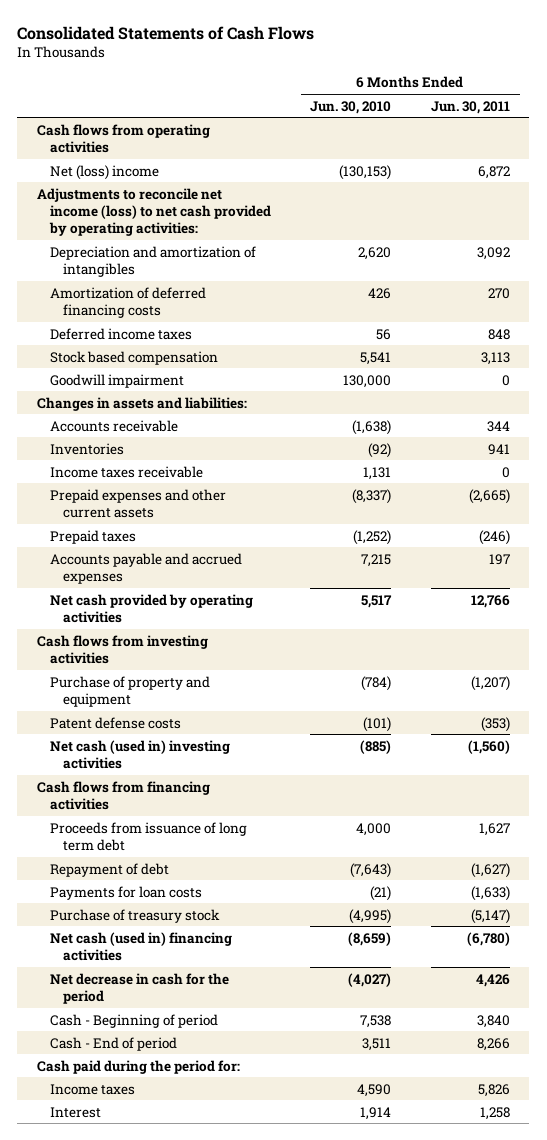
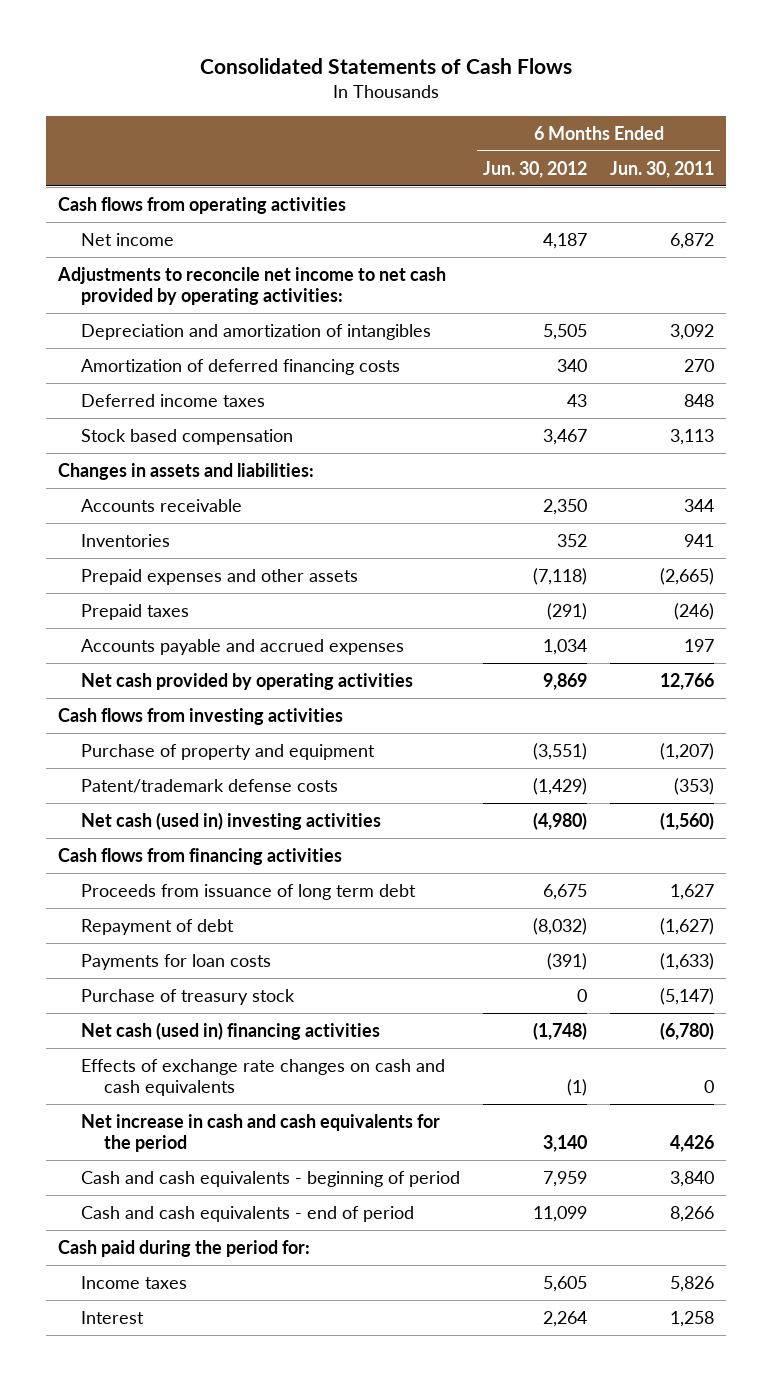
[310,100,392,114] Jun. 30, 2010 -> none
none -> [483,160,588,178] Jun. 30, 2012
[50,164,160,180] Net (loss) income -> [80,232,174,246] Net income
[36,187,272,237] Adjustments to reconcile net income (loss) to net cash provided by operating activities: -> [56,266,446,305] Adjustments to reconcile net income to net cash provided by operating activities:
[50,373,185,388] Goodwill impairment -> none
[50,465,204,478] Income taxes receivable -> none
[50,488,227,518] Prepaid expenses and other current assets -> [80,568,358,585] Prepaid expenses and other assets
[50,716,182,729] Patent defense costs -> [80,778,338,793] Patent/trademark defense costs
none -> [80,1058,445,1096] Effects of exchange rate changes on cash and cash equivalents
[50,972,230,1004] Net decrease in cash for the period -> [80,1113,440,1152] Net increase in cash and cash equivalents for the period
[50,1013,219,1028] Cash - Beginning of period -> [80,1170,460,1187] Cash and cash equivalents - beginning of period
[50,1036,178,1051] Cash - End of period -> [80,1205,414,1222] Cash and cash equivalents - end of period

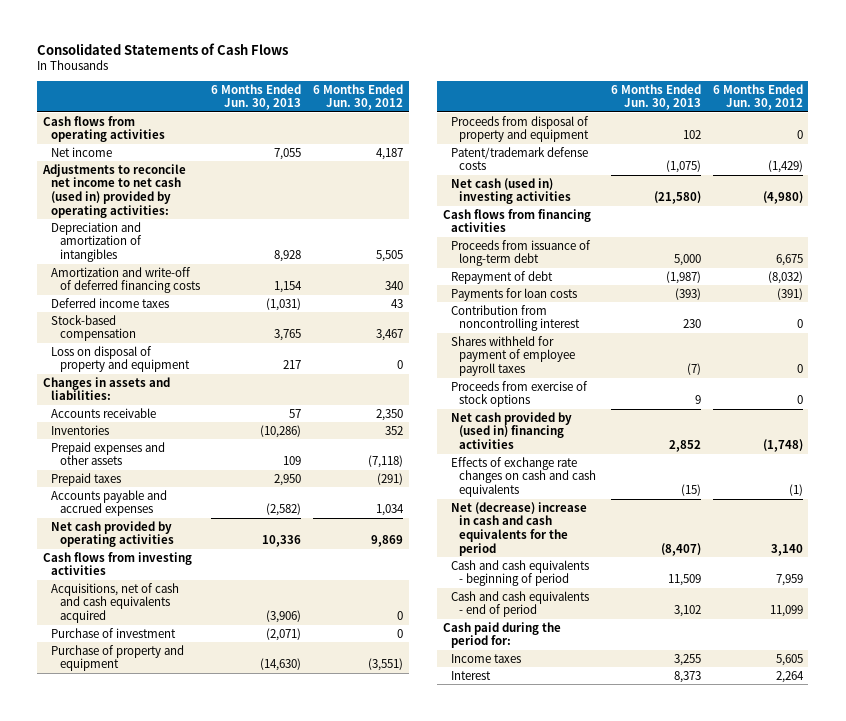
[610,160,715,178] Jun. 30, 2011 -> none
none -> [211,83,302,111] 6 Months Ended Jun. 30, 2013
[56,266,446,305] Adjustments to reconcile net income to net cash provided by operating activities: -> [42,163,187,219] Adjustments to reconcile net income to net cash (used in) provided by operating activities:
[80,358,400,375] Amortization of deferred financing costs -> [51,266,200,294] Amortization and write-off of deferred financing costs
[80,428,293,445] Stock based compensation -> [51,314,136,342] Stock-based compensation
none -> [51,345,190,373] Loss on disposal of property and equipment
none -> [51,582,180,624] Acquisitions, net of cash and cash equivalents acquired
none -> [51,627,177,638] Purchase of investment
none -> [451,115,590,143] Proceeds from disposal of property and equipment
[80,883,416,900] Proceeds from issuance of long term debt -> [451,239,592,267] Proceeds from issuance of long-term debt
[80,988,295,1005] Purchase of treasury stock -> none
none -> [451,304,581,332] Contribution from noncontrolling interest
none -> [451,335,576,377] Shares withheld for payment of employee payroll taxes
none -> [451,380,589,408] Proceeds from exercise of stock options
[80,1021,380,1040] Net cash (used in) financing activities -> [451,411,573,450] Net cash provided by (used in) financing activities
[80,1113,440,1152] Net increase in cash and cash equivalents for the period -> [451,501,588,557] Net (decrease) increase in cash and cash equivalents for the period

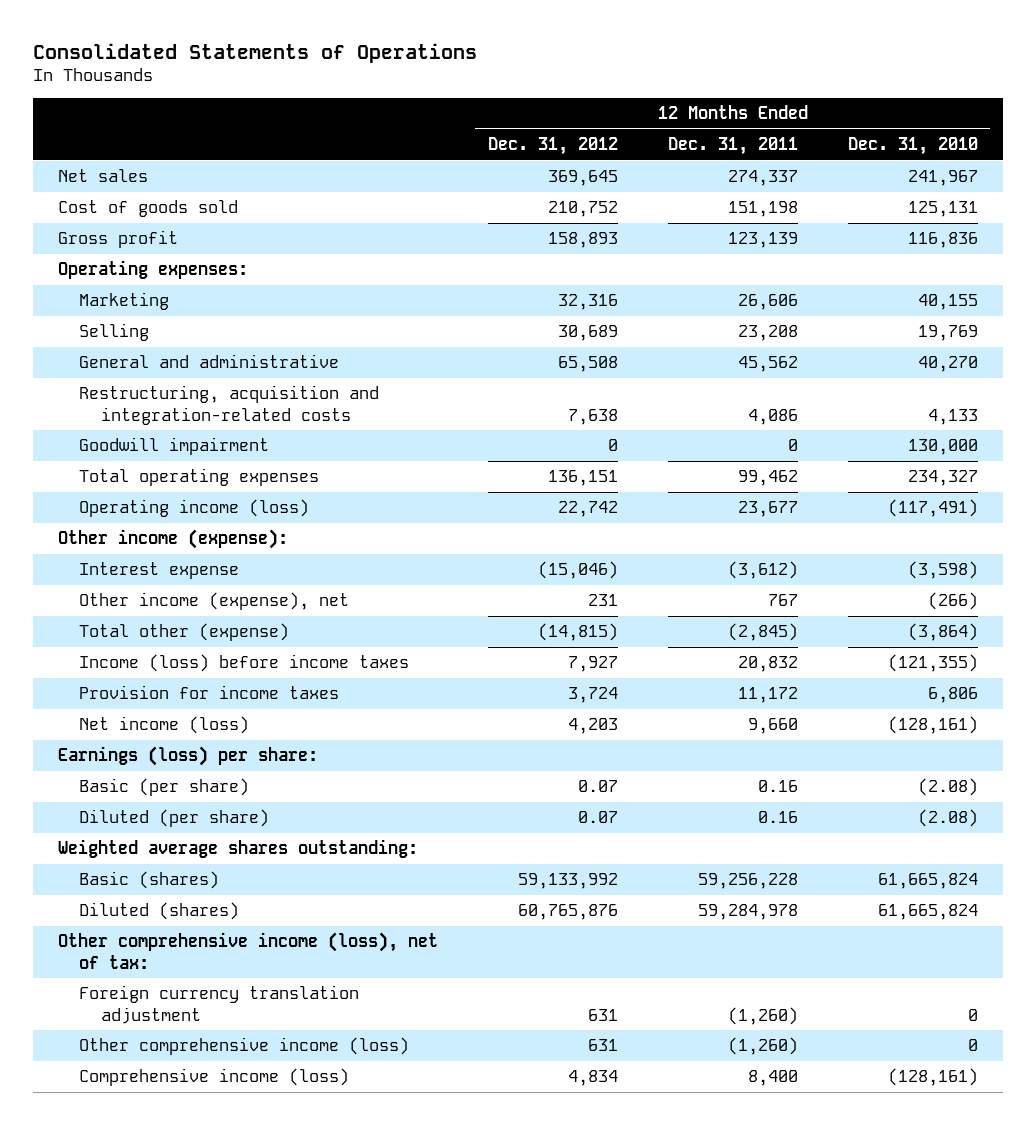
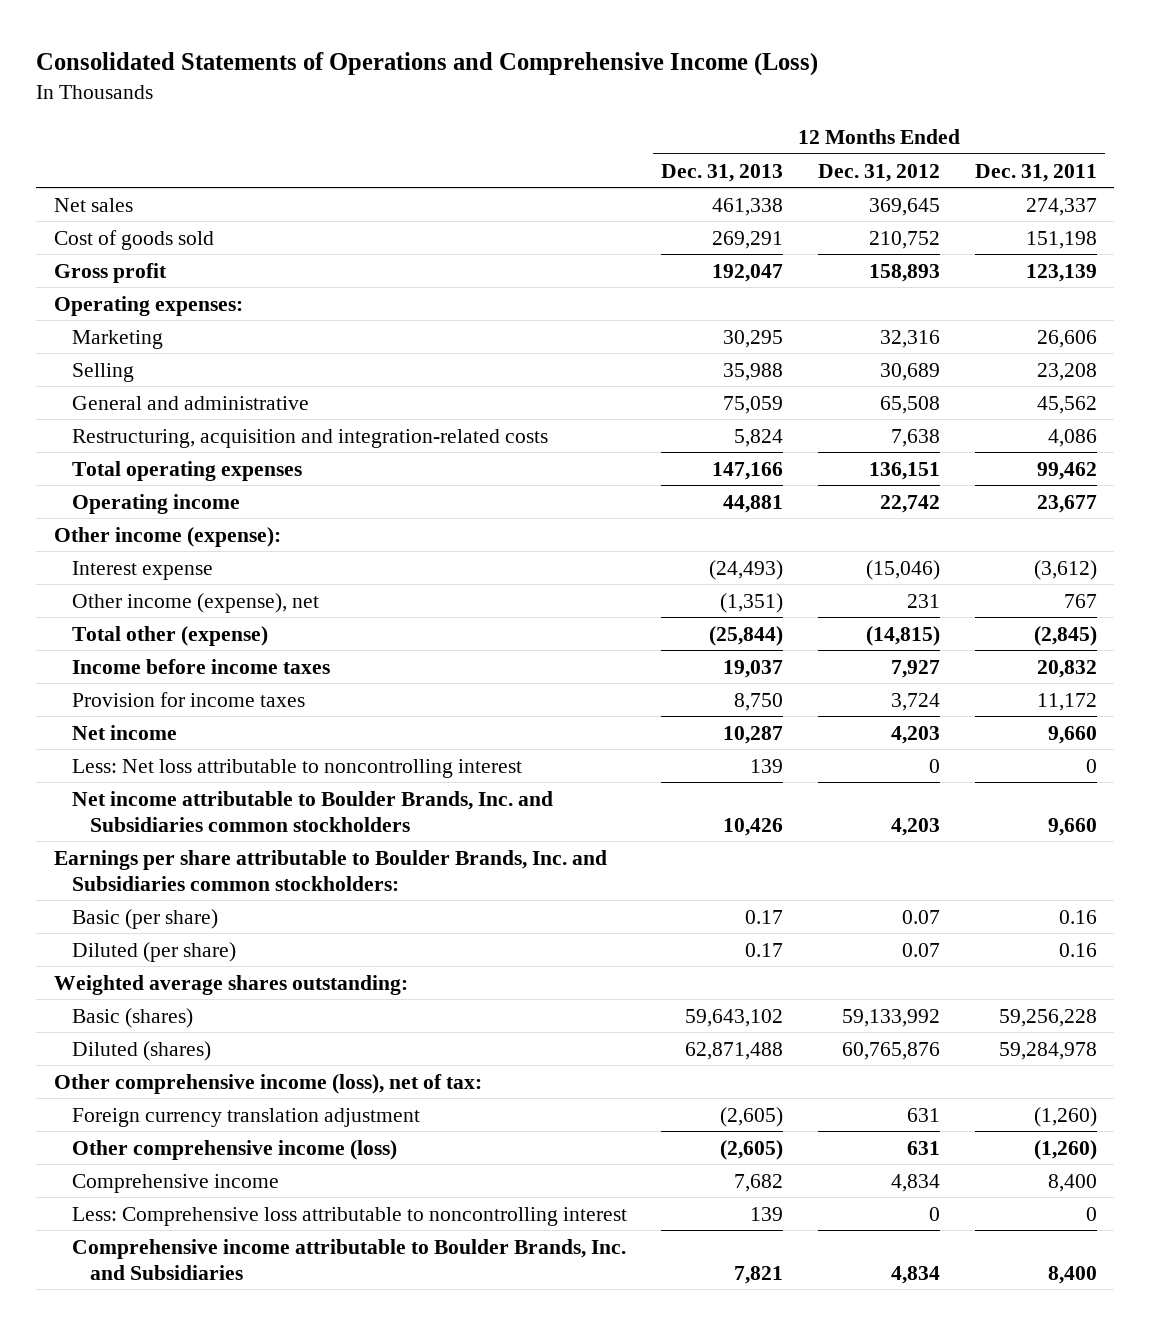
[32,42,477,63] Consolidated Statements of Operations -> [36,51,819,76] Consolidated Statements of Operations and Comprehensive Income (Loss)
[847,137,978,156] Dec. 31, 2010 -> none
none -> [661,163,784,182] Dec. 31, 2013
[79,437,270,456] Goodwill impairment -> none
[79,499,310,518] Operating income (loss) -> [71,493,240,514] Operating income
[79,654,410,673] Income (loss) before income taxes -> [71,658,330,674] Income before income taxes
[79,716,250,735] Net income (loss) -> [71,724,177,740] Net income
none -> [71,758,522,778] Less: Net loss attributable to noncontrolling interest
none -> [71,790,553,832] Net income attributable to Boulder Brands, Inc. and Subsidiaries common stockholders
[57,746,318,767] Earnings (loss) per share: -> [53,849,607,891] Earnings per share attributable to Boulder Brands, Inc. and Subsidiaries common stockholders:
[79,1068,350,1087] Comprehensive income (loss) -> [71,1173,279,1193] Comprehensive income
none -> [71,1206,627,1226] Less: Comprehensive loss attributable to noncontrolling interest
none -> [71,1238,626,1280] Comprehensive income attributable to Boulder Brands, Inc. and Subsidiaries

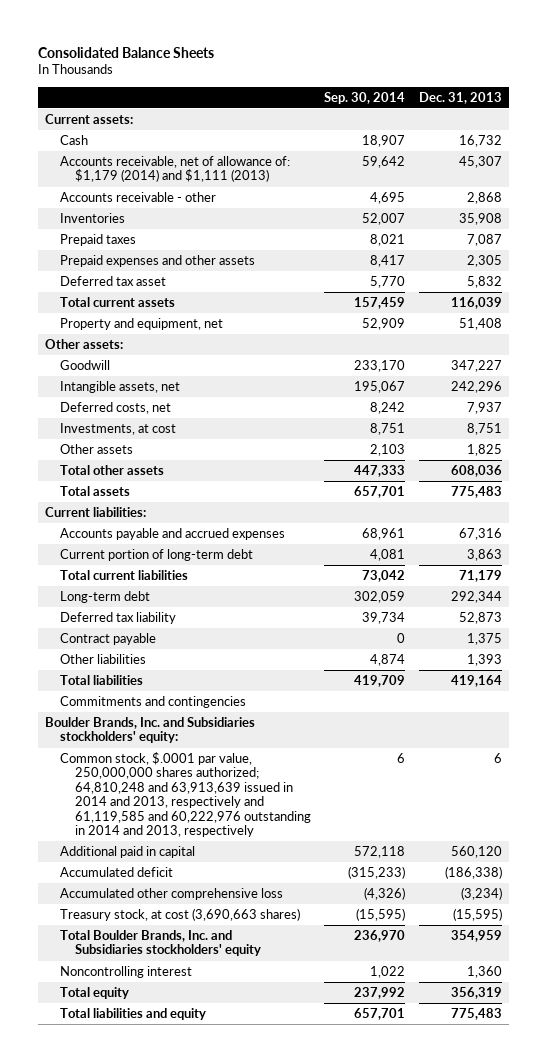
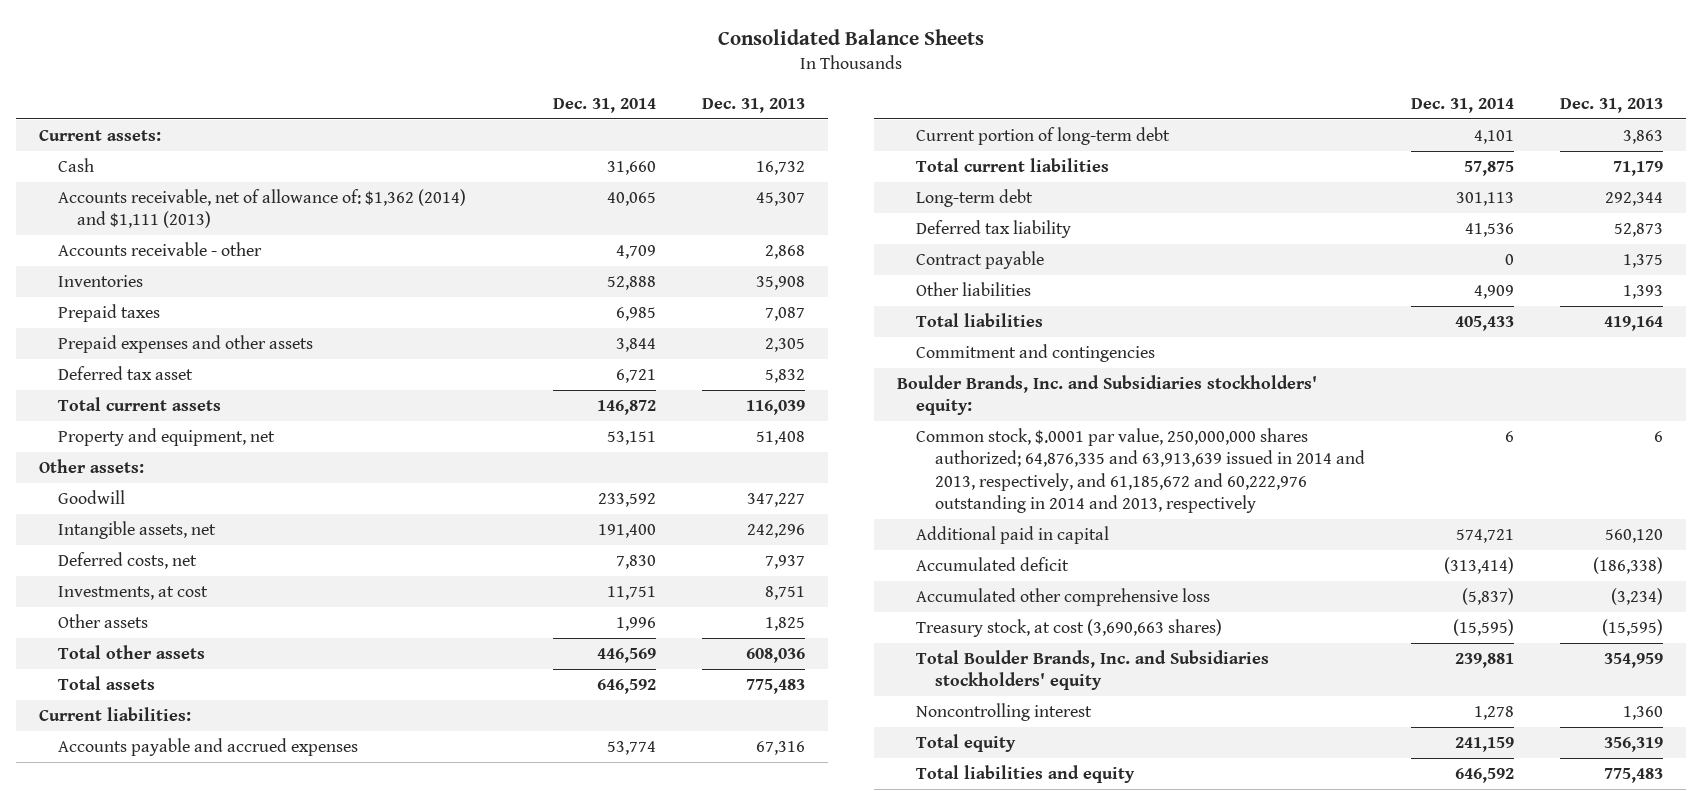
[324,91,406,104] Sep. 30, 2014 -> none
none -> [553,97,657,113] Dec. 31, 2014
[60,156,291,183] Accounts receivable, net of allowance of: $1,179 (2014) and $1,111 (2013) -> [58,189,467,229] Accounts receivable, net of allowance of: $1,362 (2014) and $1,111 (2013)
[60,696,247,709] Commitments and contingencies -> [915,344,1155,363] Commitment and contingencies
[60,752,311,837] Common stock, $.0001 par value, 250,000,000 shares authorized; 64,810,248 and 63,913,639 issued in 2014 and 2013, respectively and 61,119,585 and 60,222,976 outstanding in 2014 and 2013, respectively -> [915,428,1365,513] Common stock, $.0001 par value, 250,000,000 shares authorized; 64,876,335 and 63,913,639 issued in 2014 and 2013, respectively, and 61,185,672 and 60,222,976 outstanding in 2014 and 2013, respectively

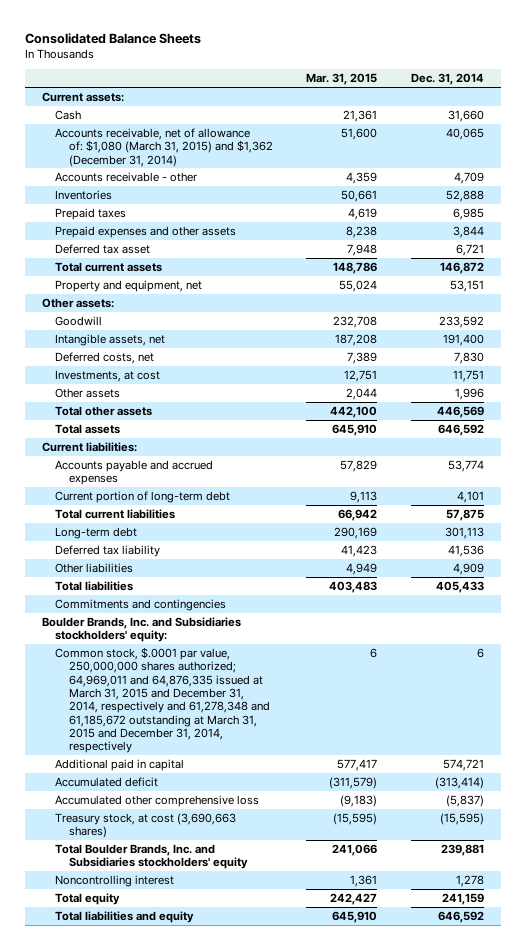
[702,97,806,113] Dec. 31, 2013 -> none
none -> [306,73,378,86] Mar. 31, 2015
[58,189,467,229] Accounts receivable, net of allowance of: $1,362 (2014) and $1,111 (2013) -> [55,127,273,167] Accounts receivable, net of allowance of: $1,080 (March 31, 2015) and $1,362 (December 31, 2014)
[915,251,1044,270] Contract payable -> none
[915,344,1155,363] Commitment and contingencies -> [55,598,227,611] Commitments and contingencies
[915,428,1365,513] Common stock, $.0001 par value, 250,000,000 shares authorized; 64,876,335 and 63,913,639 issued in 2014 and 2013, respectively, and 61,185,672 and 60,222,976 outstanding in 2014 and 2013, respectively -> [55,646,270,754] Common stock, $.0001 par value, 250,000,000 shares authorized; 64,969,011 and 64,876,335 issued at March 31, 2015 and December 31, 2014, respectively and 61,278,348 and 61,185,672 outstanding at March 31, 2015 and December 31, 2014, respectively

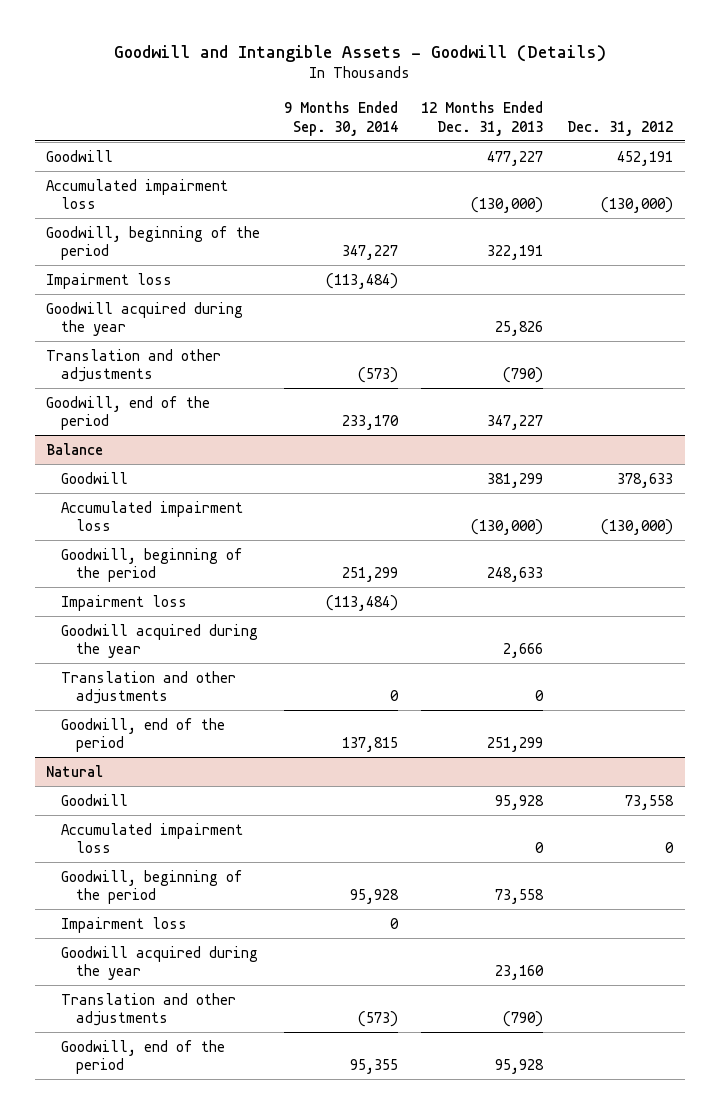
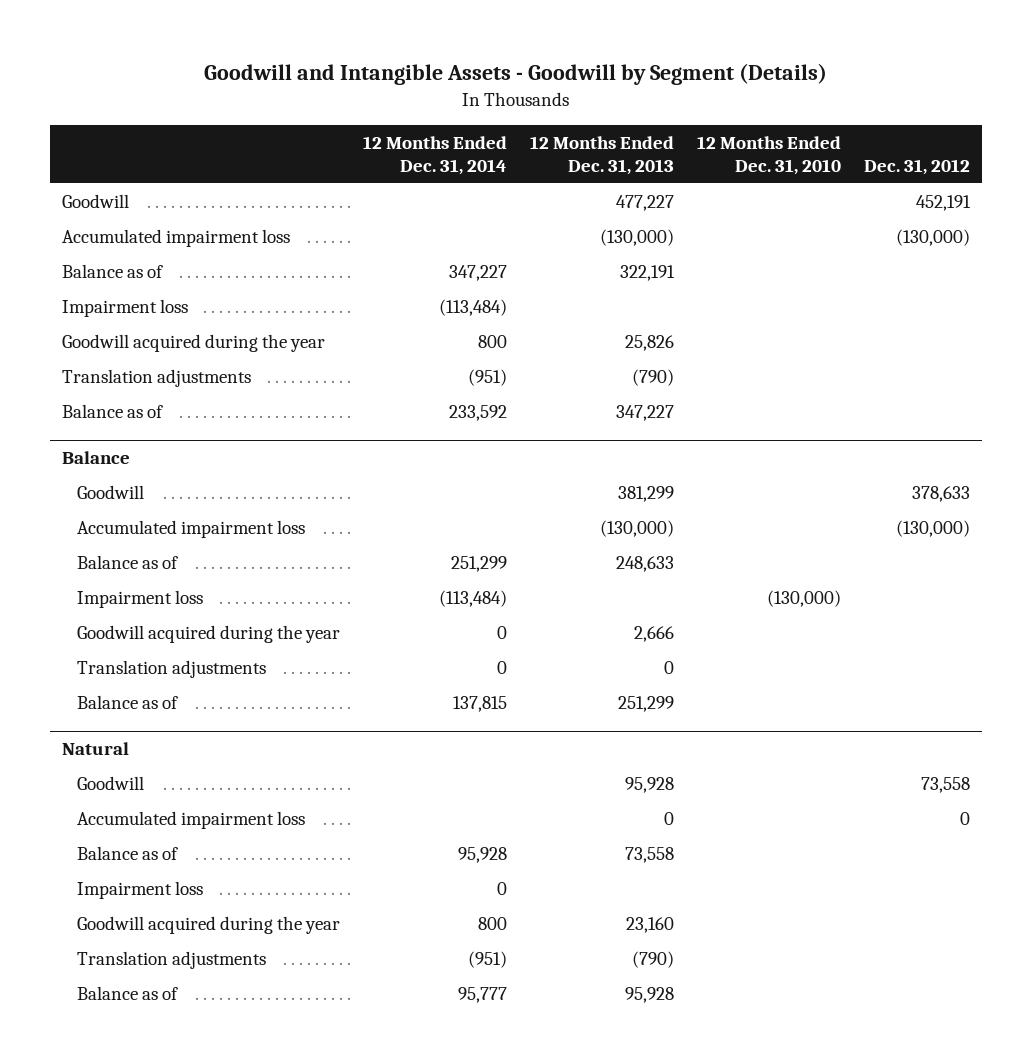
[113,44,606,62] Goodwill and Intangible Assets - Goodwill (Details) -> [203,62,827,85] Goodwill and Intangible Assets - Goodwill by Segment (Details)
[283,101,398,136] 9 Months Ended Sep. 30, 2014 -> none
none -> [363,136,508,175] 12 Months Ended Dec. 31, 2014
none -> [697,136,842,175] 12 Months Ended Dec. 31, 2010
[46,225,261,261] Goodwill, beginning of the period -> [61,263,163,278] Balance as of
[46,348,222,383] Translation and other adjustments -> [61,368,251,387] Translation adjustments
[46,395,211,431] Goodwill, end of the period -> [61,403,163,418] Balance as of
[61,547,244,583] Goodwill, beginning of the period -> [76,554,178,569] Balance as of
[61,670,237,705] Translation and other adjustments -> [76,659,266,678] Translation adjustments
[61,717,226,753] Goodwill, end of the period -> [76,694,178,709] Balance as of
[61,869,244,905] Goodwill, beginning of the period -> [76,845,178,860] Balance as of
[61,992,237,1027] Translation and other adjustments -> [76,950,266,969] Translation adjustments
[61,1039,226,1075] Goodwill, end of the period -> [76,985,178,1000] Balance as of

